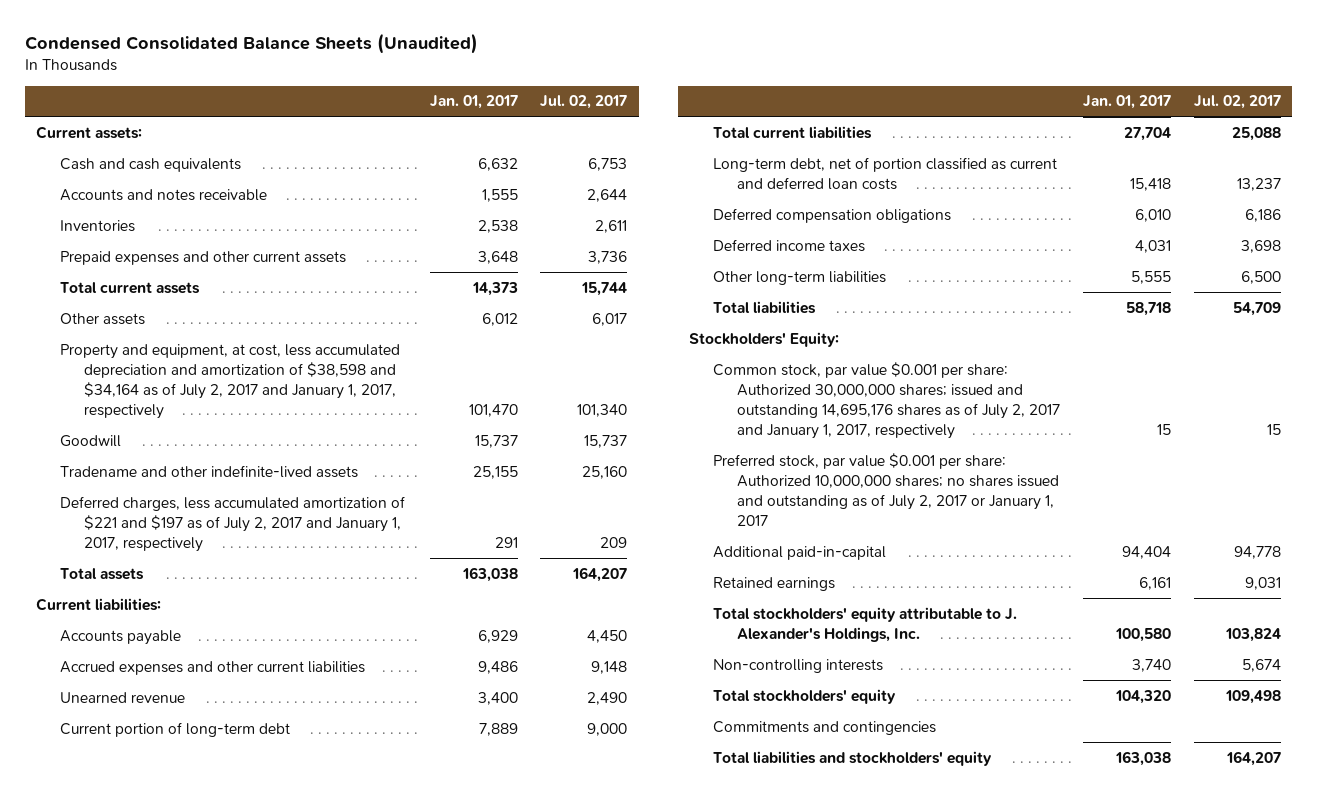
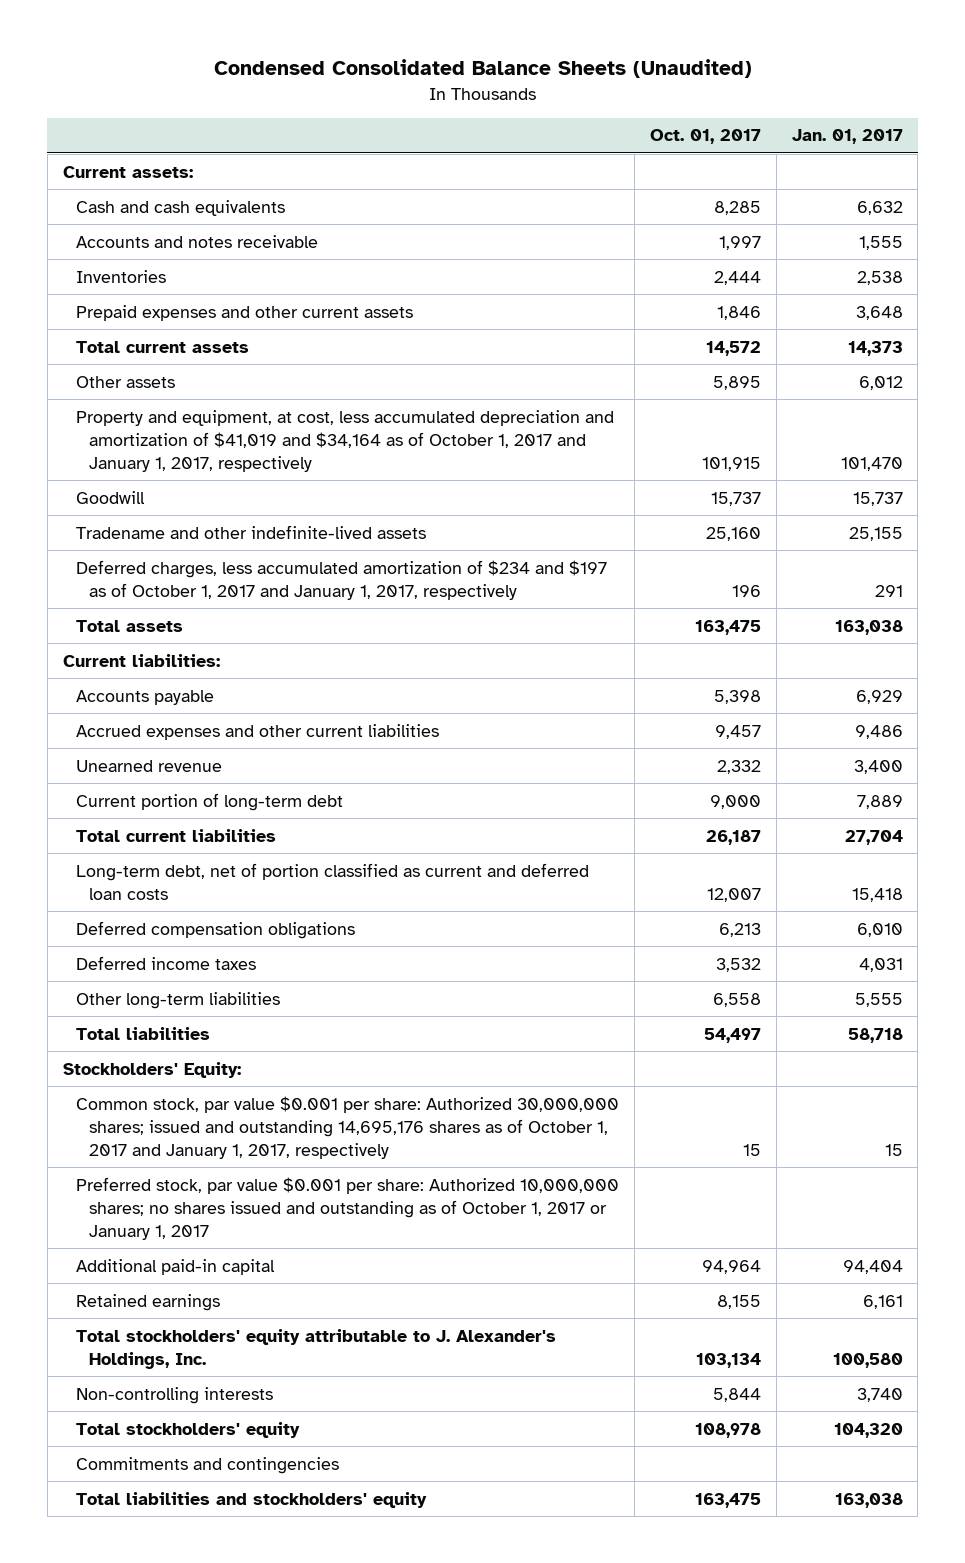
[540,95,628,110] Jul. 02, 2017 -> none
none -> [649,129,761,145] Oct. 01, 2017
[59,343,400,420] Property and equipment, at cost, less accumulated depreciation and amortization of $38,598 and $34,164 as of July 2, 2017 and January 1, 2017, respectively -> [75,409,614,472] Property and equipment, at cost, less accumulated depreciation and amortization of $41,019 and $34,164 as of October 1, 2017 and January 1, 2017, respectively
[59,495,405,552] Deferred charges, less accumulated amortization of $221 and $197 as of July 2, 2017 and January 1, 2017, respectively -> [75,559,607,600] Deferred charges, less accumulated amortization of $234 and $197 as of October 1, 2017 and January 1, 2017, respectively
[713,361,1061,440] Common stock, par value $0.001 per share: Authorized 30,000,000 shares; issued and outstanding 14,695,176 shares as of July 2, 2017 and January 1, 2017, respectively -> [75,1095,619,1159] Common stock, par value $0.001 per share: Authorized 30,000,000 shares; issued and outstanding 14,695,176 shares as of October 1, 2017 and January 1, 2017, respectively
[713,452,1060,527] Preferred stock, par value $0.001 per share: Authorized 10,000,000 shares; no shares issued and outstanding as of July 2, 2017 or January 1, 2017 -> [75,1176,619,1240] Preferred stock, par value $0.001 per share: Authorized 10,000,000 shares; no shares issued and outstanding as of October 1, 2017 or January 1, 2017
[713,545,887,560] Additional paid-in-capital -> [75,1258,275,1275] Additional paid-in capital

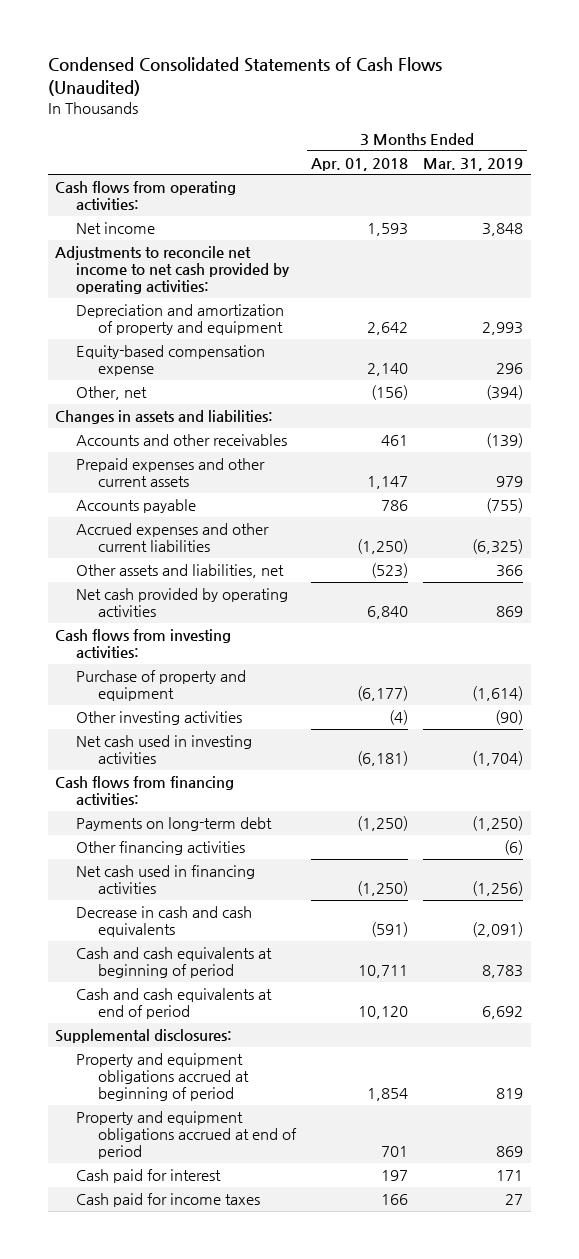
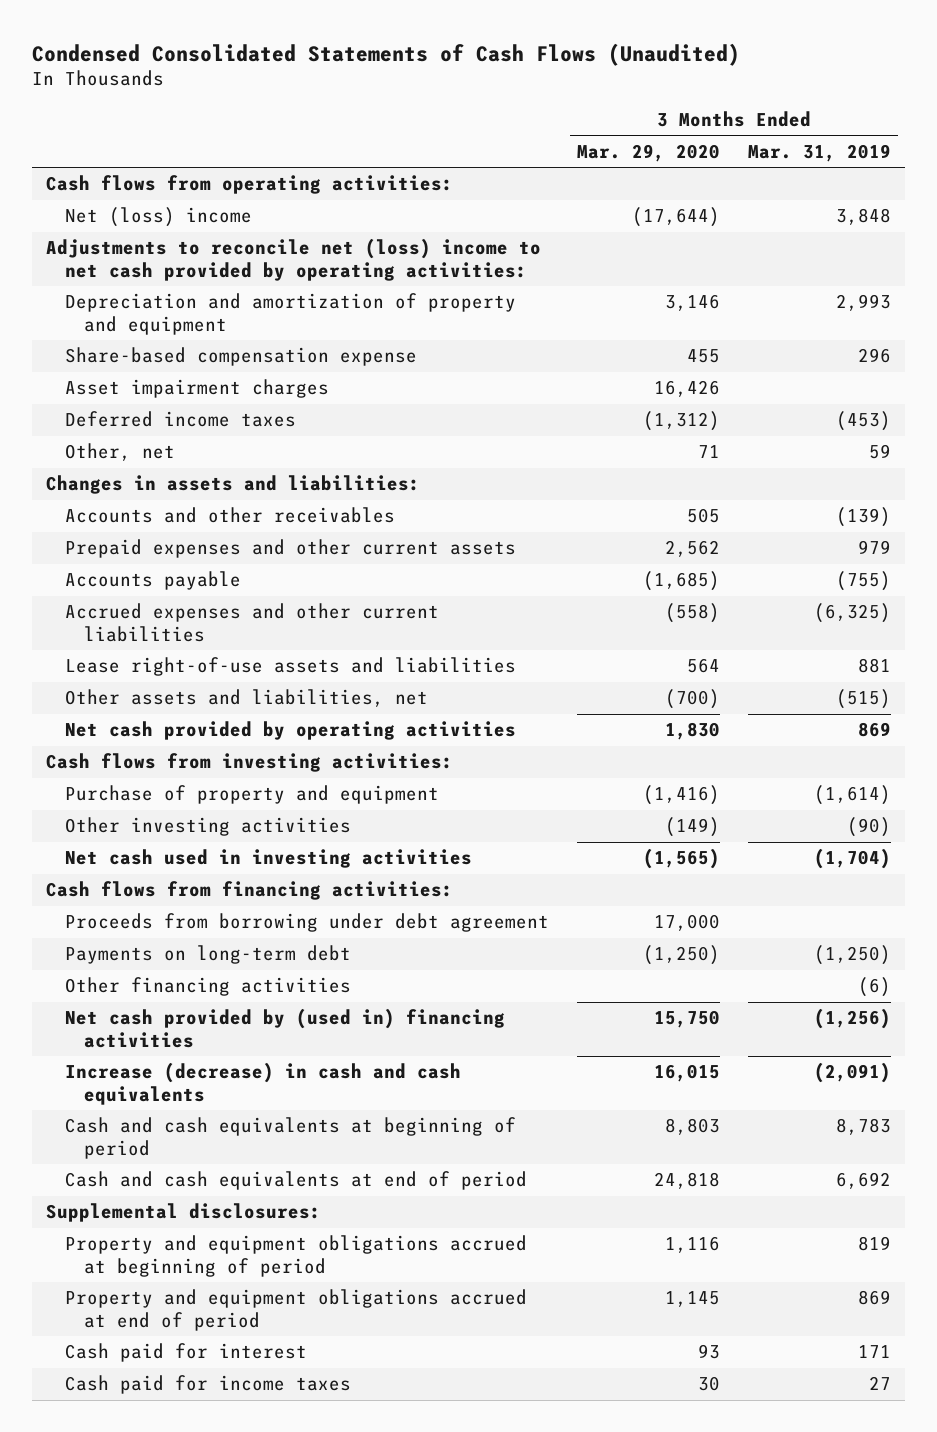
[310,157,408,171] Apr. 01, 2018 -> none
none -> [576,143,720,162] Mar. 29, 2020
[76,221,156,234] Net income -> [64,207,252,228] Net (loss) income
[55,245,291,295] Adjustments to reconcile net income to net cash provided by operating activities: -> [45,238,541,281] Adjustments to reconcile net (loss) income to net cash provided by operating activities:
[76,344,266,377] Equity-based compensation expense -> [64,347,417,367] Share-based compensation expense
none -> [64,379,329,399] Asset impairment charges
none -> [64,411,296,428] Deferred income taxes
[486,384,524,400] (394) -> [869,444,892,460] 59
none -> [64,657,516,677] Lease right-of-use assets and liabilities
[496,564,524,577] 366 -> [836,689,892,710] (515)
none -> [64,913,549,933] Proceeds from borrowing under debt agreement
[76,864,256,895] Net cash used in financing activities -> [64,1008,505,1048] Net cash provided by (used in) financing activities
[76,905,253,938] Decrease in cash and cash equivalents -> [64,1062,461,1105] Increase (decrease) in cash and cash equivalents

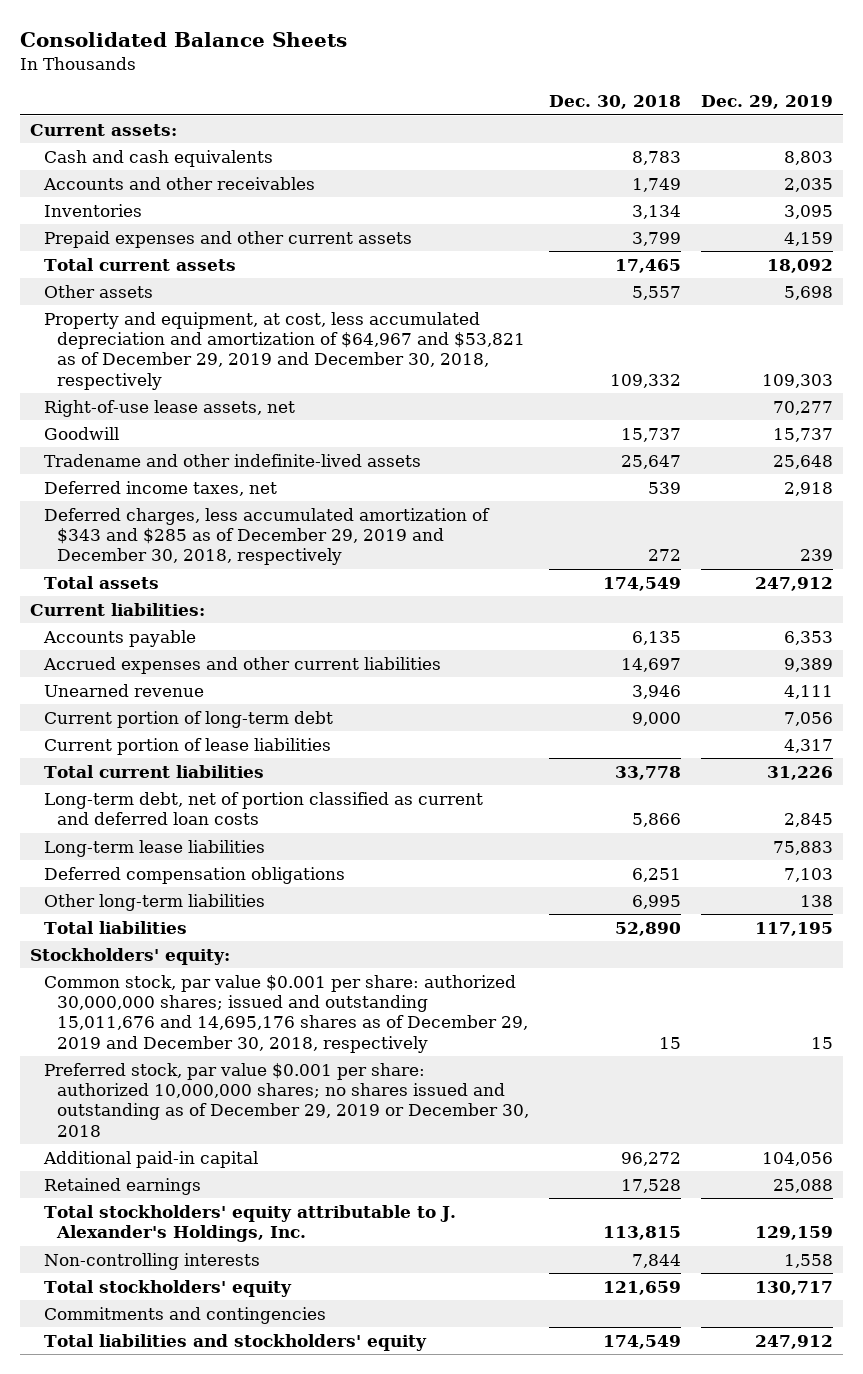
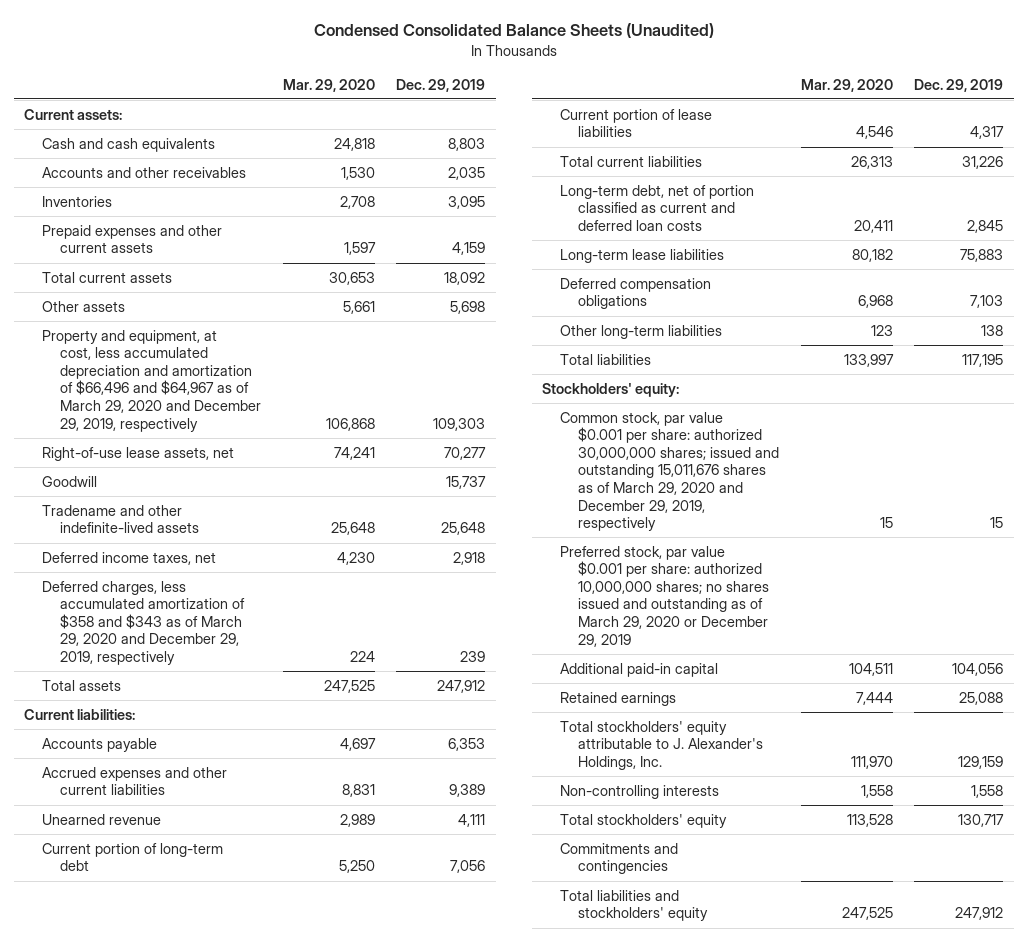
[19,31,347,47] Consolidated Balance Sheets -> [313,23,714,39] Condensed Consolidated Balance Sheets (Unaudited)
[549,95,682,110] Dec. 30, 2018 -> none
none -> [282,78,375,92] Mar. 29, 2020
[43,311,526,390] Property and equipment, at cost, less accumulated depreciation and amortization of $64,967 and $53,821 as of December 29, 2019 and December 30, 2018, respectively -> [42,329,262,432] Property and equipment, at cost, less accumulated depreciation and amortization of $66,496 and $64,967 as of March 29, 2020 and December 29, 2019, respectively
[43,507,490,566] Deferred charges, less accumulated amortization of $343 and $285 as of December 29, 2019 and December 30, 2018, respectively -> [42,580,246,666] Deferred charges, less accumulated amortization of $358 and $343 as of March 29, 2020 and December 29, 2019, respectively
[43,974,529,1053] Common stock, par value $0.001 per share: authorized 30,000,000 shares; issued and outstanding 15,011,676 and 14,695,176 shares as of December 29, 2019 and December 30, 2018, respectively -> [560,411,780,532] Common stock, par value $0.001 per share: authorized 30,000,000 shares; issued and outstanding 15,011,676 shares as of March 29, 2020 and December 29, 2019, respectively
[43,1062,530,1137] Preferred stock, par value $0.001 per share: authorized 10,000,000 shares; no shares issued and outstanding as of December 29, 2019 or December 30, 2018 -> [560,545,770,647] Preferred stock, par value $0.001 per share: authorized 10,000,000 shares; no shares issued and outstanding as of March 29, 2020 or December 29, 2019

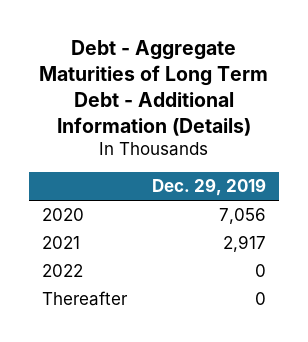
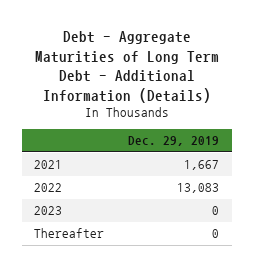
[41,208,84,222] 2020 -> none
[223,235,267,253] 2,917 -> [184,160,220,171] 1,667
none -> [34,183,63,193] 2022
[41,264,83,278] 2022 -> [34,206,63,216] 2023

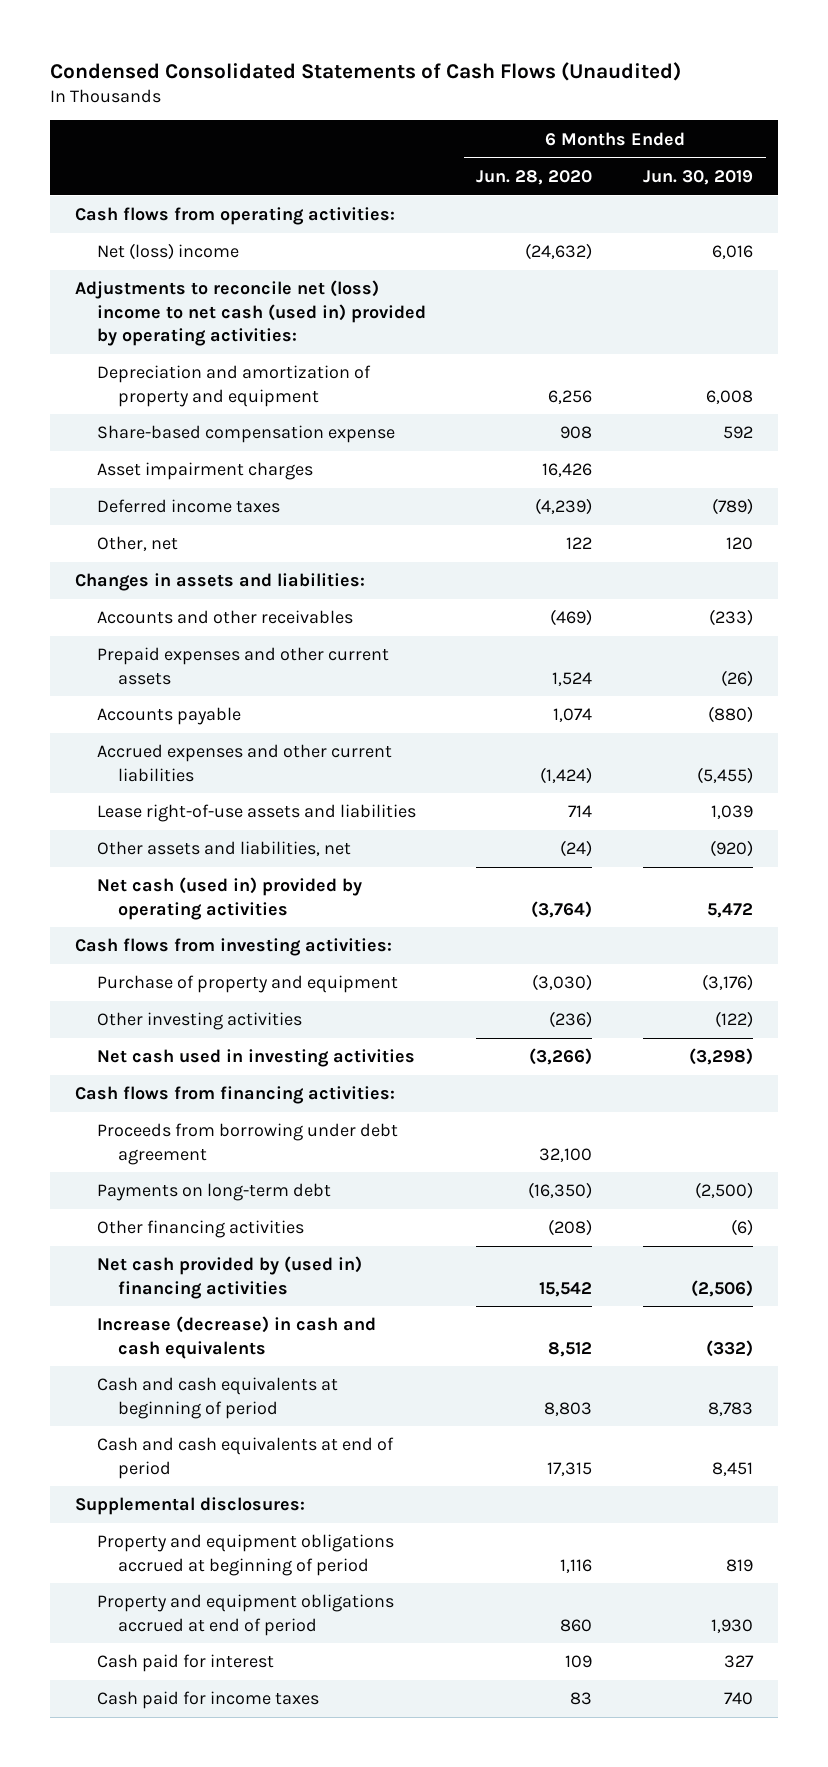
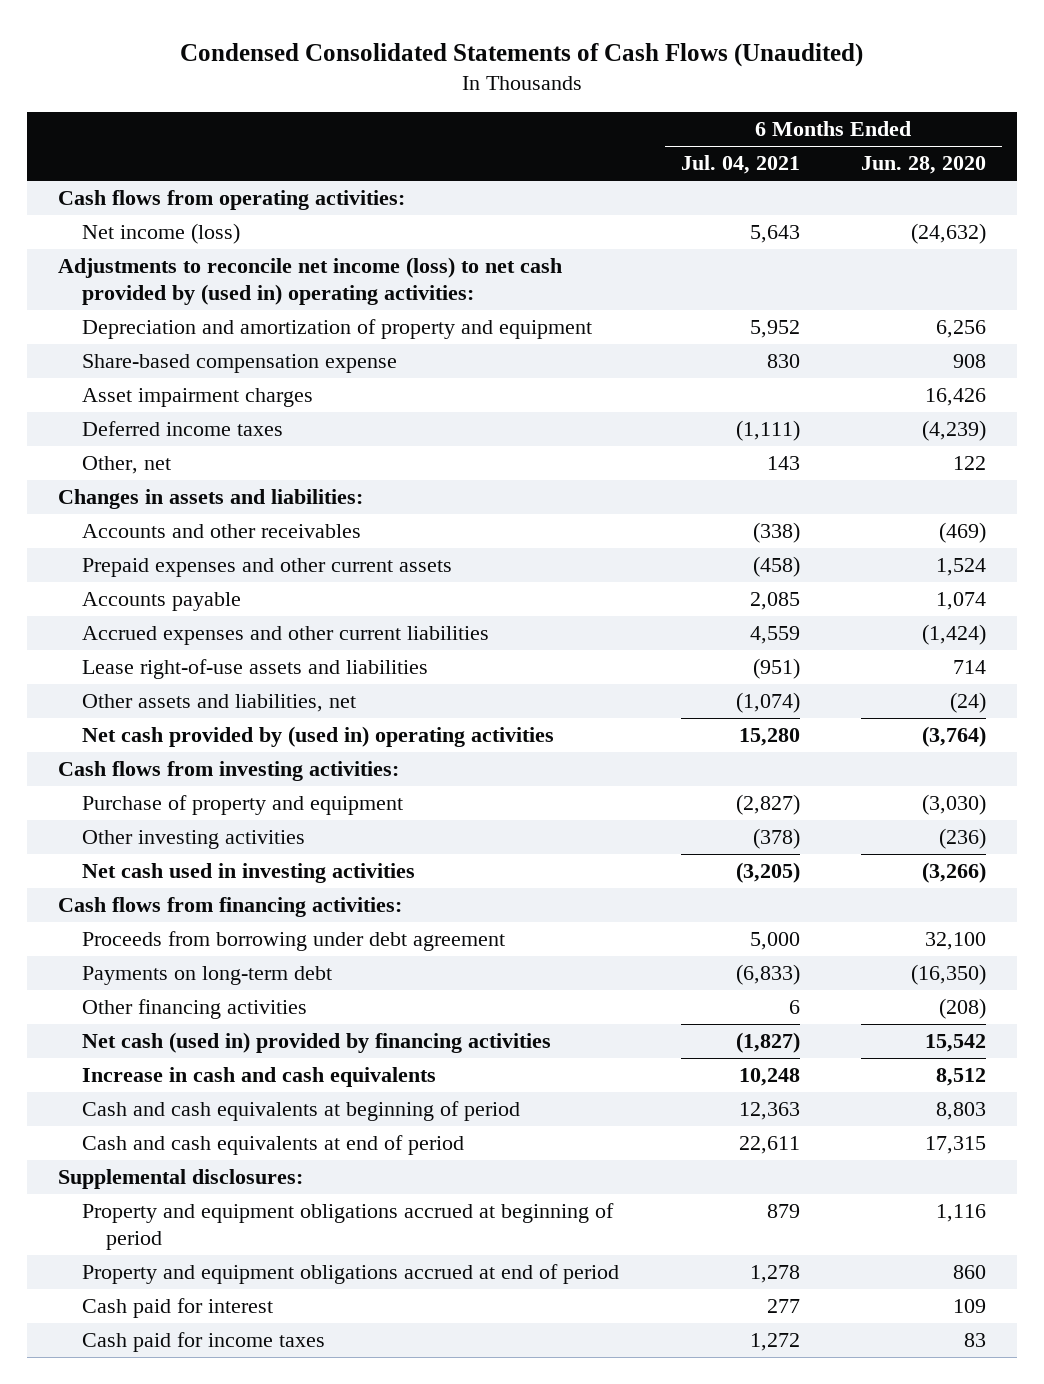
[642,169,753,185] Jun. 30, 2019 -> none
none -> [680,155,800,175] Jul. 04, 2021
[96,243,239,261] Net (loss) income -> [81,223,240,245] Net income (loss)
[75,280,426,346] Adjustments to reconcile net (loss) income to net cash (used in) provided by operating activities: -> [58,257,563,305] Adjustments to reconcile net income (loss) to net cash provided by (used in) operating activities:
[96,877,362,920] Net cash (used in) provided by operating activities -> [81,726,554,748] Net cash provided by (used in) operating activities
[96,1256,362,1299] Net cash provided by (used in) financing activities -> [81,1032,551,1054] Net cash (used in) provided by financing activities
[96,1316,376,1359] Increase (decrease) in cash and cash equivalents -> [81,1067,436,1088] Increase in cash and cash equivalents

